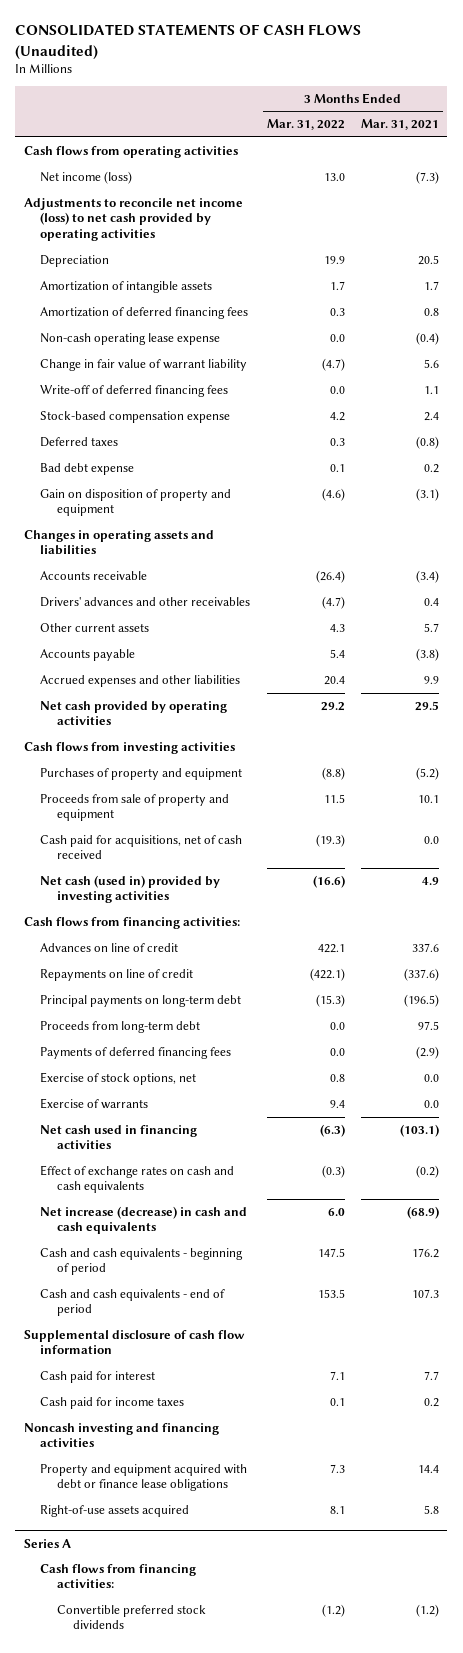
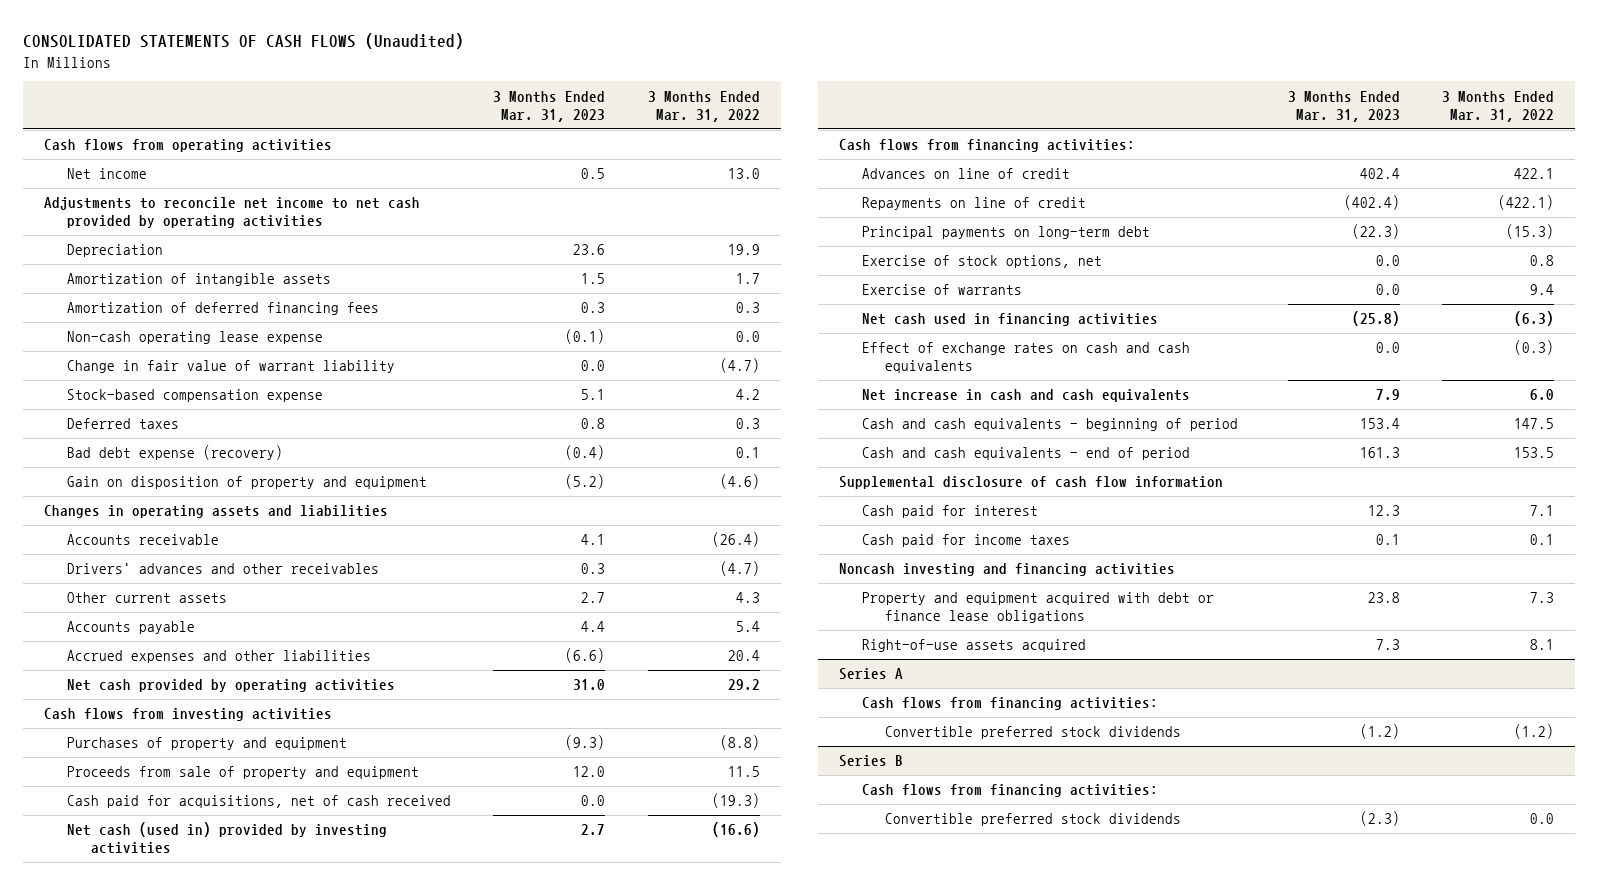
[361,119,440,131] Mar. 31, 2021 -> none
none -> [493,90,606,122] 3 Months Ended Mar. 31, 2023
[40,170,133,184] Net income (loss) -> [67,168,148,180] Net income
[23,197,243,241] Adjustments to reconcile net income (loss) to net cash provided by operating activities -> [44,197,421,229] Adjustments to reconcile net income to net cash provided by operating activities
[40,384,229,397] Write-off of deferred financing fees -> none
[40,462,135,475] Bad debt expense -> [67,445,284,461] Bad debt expense (recovery)
[40,1020,201,1033] Proceeds from long-term debt -> none
[40,1046,232,1059] Payments of deferred financing fees -> none
[40,1205,248,1235] Net increase (decrease) in cash and cash equivalents -> [862,389,1191,403] Net increase in cash and cash equivalents
none -> [838,755,903,768] Series B
none -> [862,784,1159,798] Cash flows from financing activities:
none -> [885,813,1182,827] Convertible preferred stock dividends

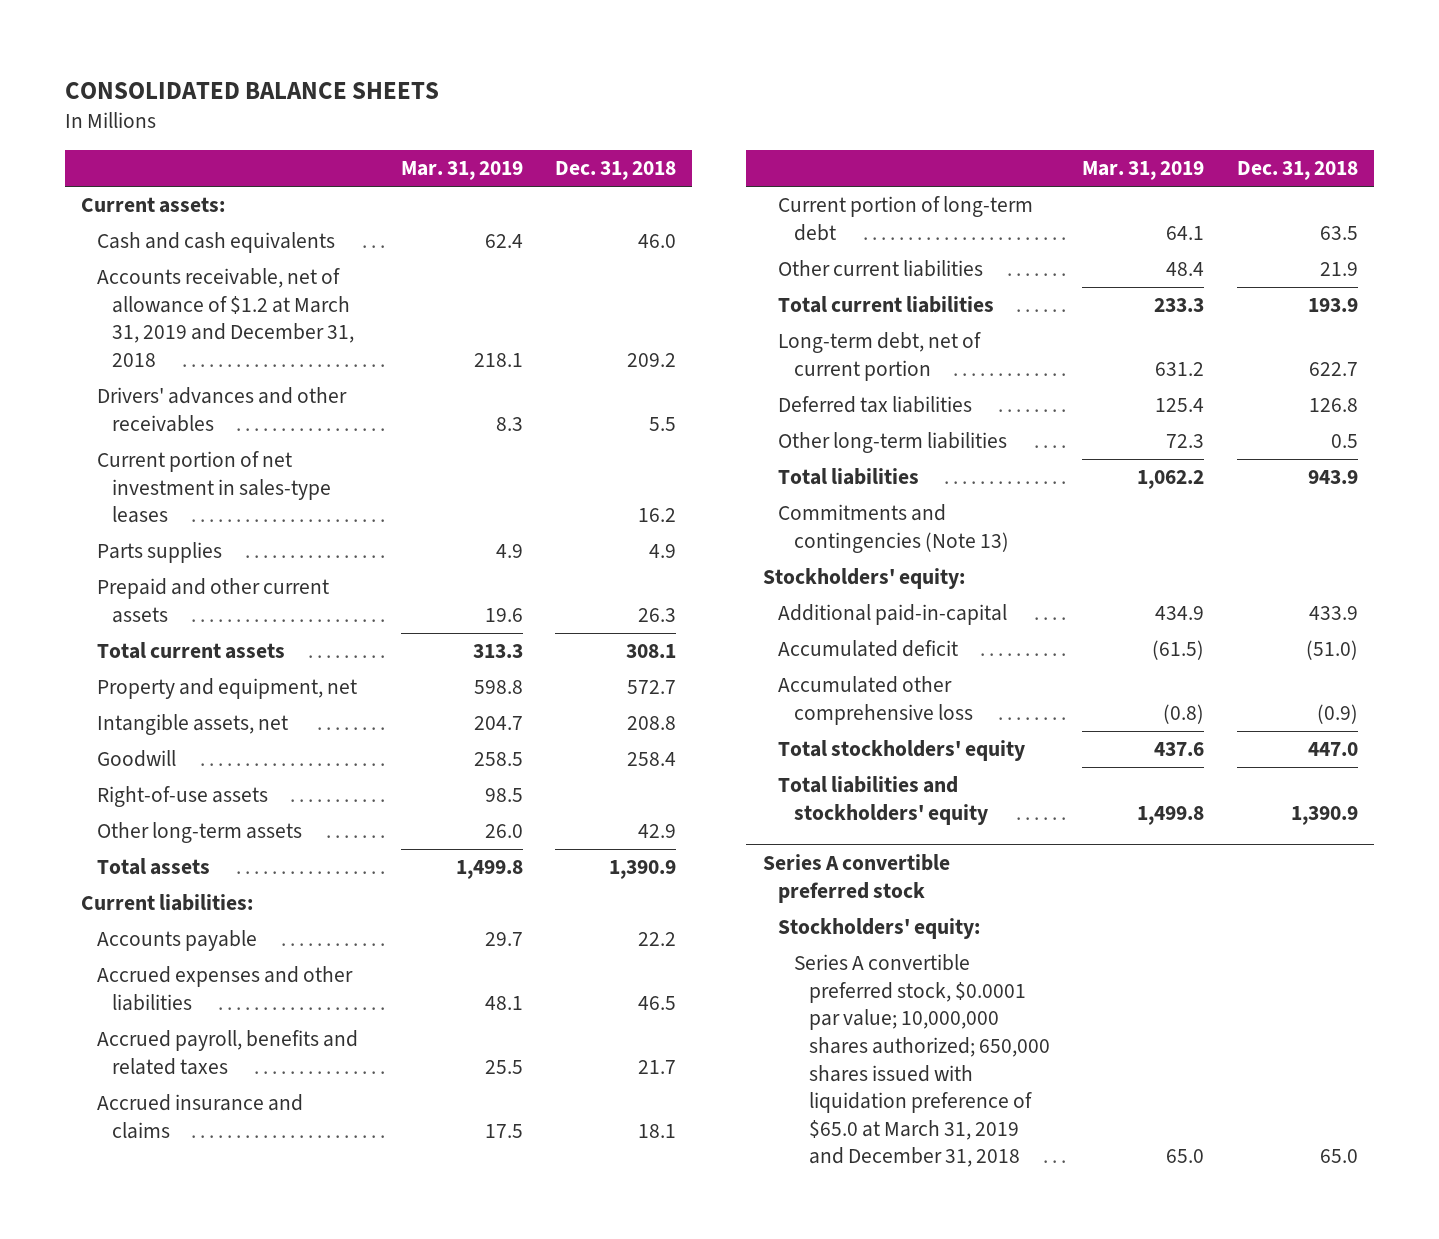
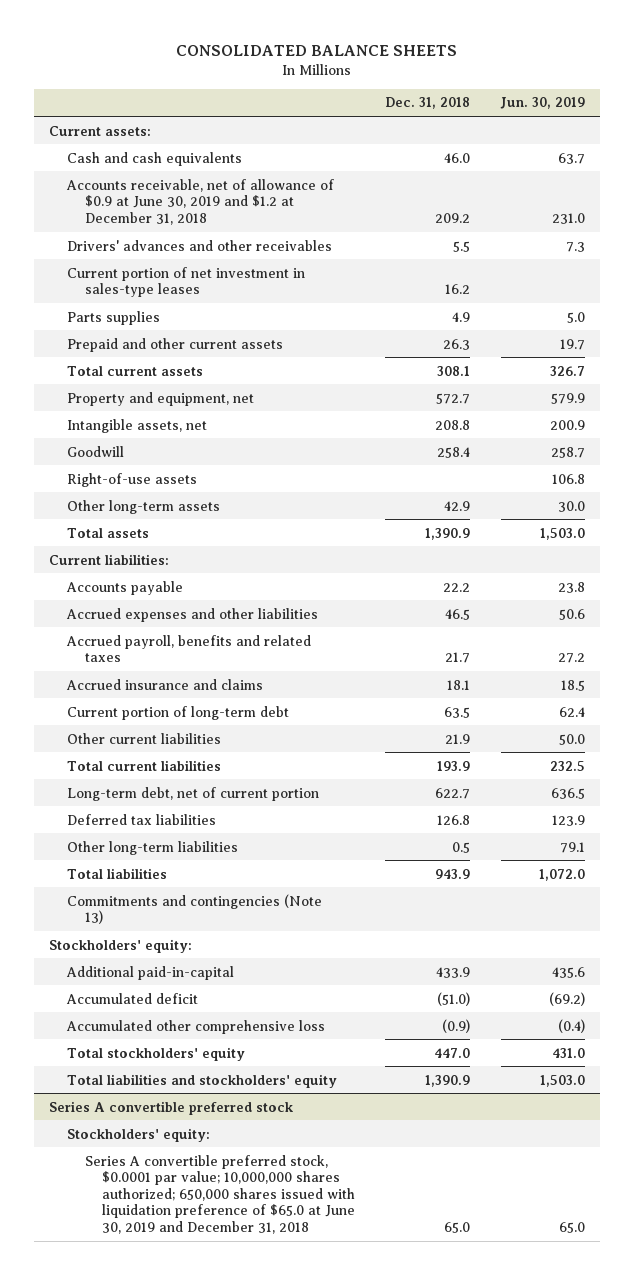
[400,161,523,181] Mar. 31, 2019 -> none
none -> [499,97,585,110] Jun. 30, 2019
[96,268,354,368] Accounts receivable, net of allowance of $1.2 at March 31, 2019 and December 31, 2018 -> [66,178,335,225] Accounts receivable, net of allowance of $0.9 at June 30, 2019 and $1.2 at December 31, 2018
[793,954,1050,1168] Series A convertible preferred stock, $0.0001 par value; 10,000,000 shares authorized; 650,000 shares issued with liquidation preference of $65.0 at March 31, 2019 and December 31, 2018 -> [84,1154,356,1235] Series A convertible preferred stock, $0.0001 par value; 10,000,000 shares authorized; 650,000 shares issued with liquidation preference of $65.0 at June 30, 2019 and December 31, 2018

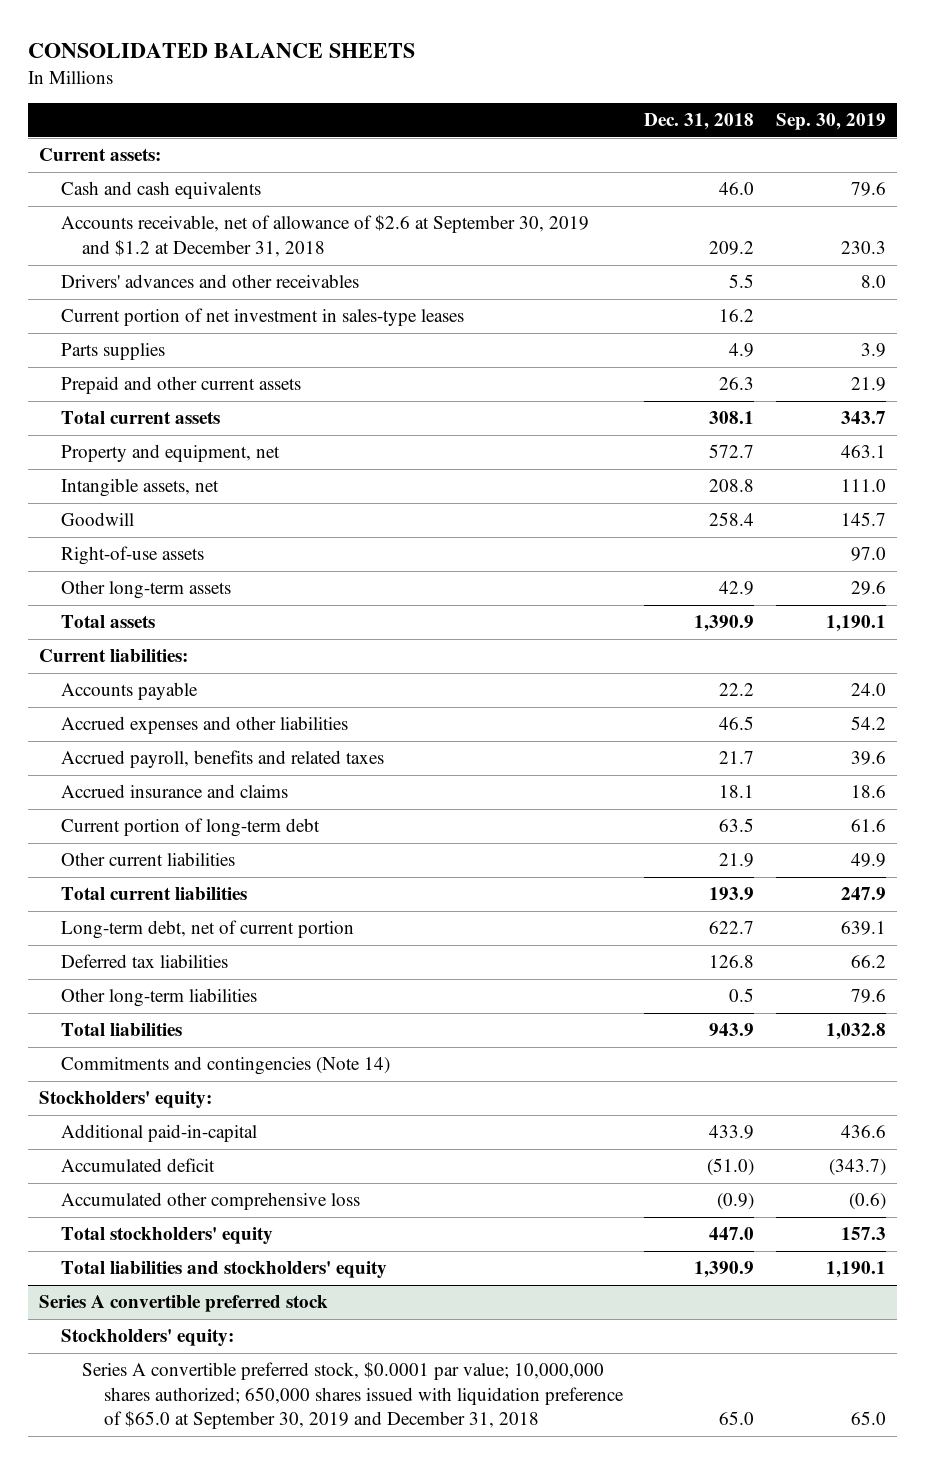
[499,97,585,110] Jun. 30, 2019 -> none
none -> [776,112,887,130] Sep. 30, 2019
[66,178,335,225] Accounts receivable, net of allowance of $0.9 at June 30, 2019 and $1.2 at December 31, 2018 -> [60,215,589,257] Accounts receivable, net of allowance of $2.6 at September 30, 2019 and $1.2 at December 31, 2018
[67,893,323,925] Commitments and contingencies (Note 13) -> [60,1056,390,1076] Commitments and contingencies (Note 14)
[84,1154,356,1235] Series A convertible preferred stock, $0.0001 par value; 10,000,000 shares authorized; 650,000 shares issued with liquidation preference of $65.0 at June 30, 2019 and December 31, 2018 -> [82,1362,624,1430] Series A convertible preferred stock, $0.0001 par value; 10,000,000 shares authorized; 650,000 shares issued with liquidation preference of $65.0 at September 30, 2019 and December 31, 2018

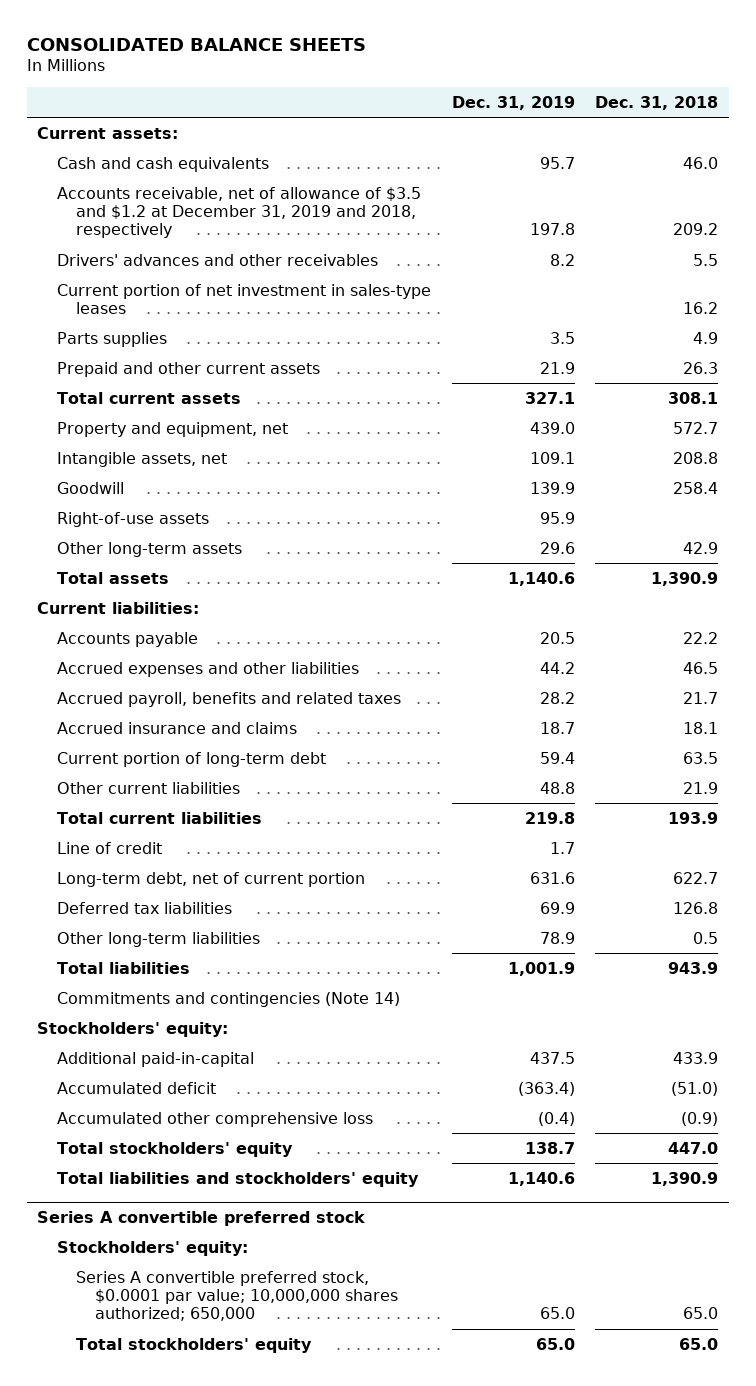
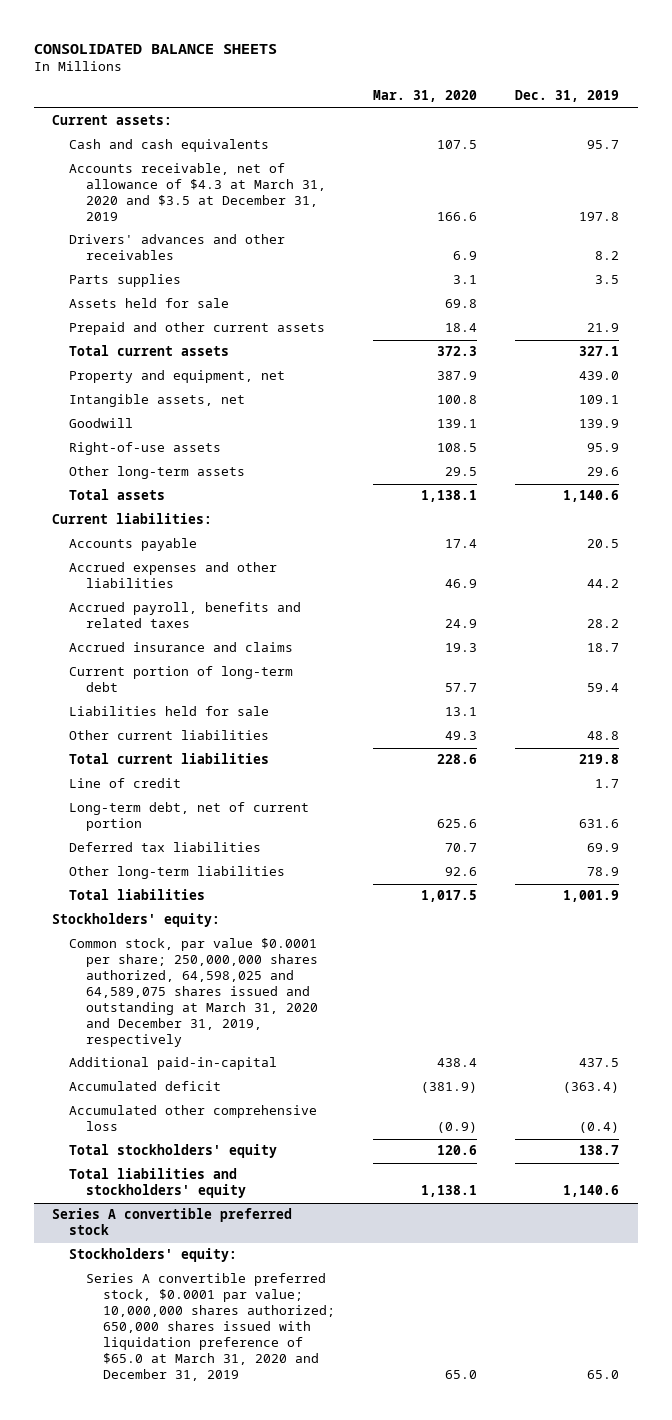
[595,95,719,110] Dec. 31, 2018 -> none
none -> [373,90,478,103] Mar. 31, 2020
[56,186,421,239] Accounts receivable, net of allowance of $3.5 and $1.2 at December 31, 2019 and 2018, respectively -> [69,163,327,222] Accounts receivable, net of allowance of $4.3 at March 31, 2020 and $3.5 at December 31, 2019
[56,283,431,314] Current portion of net investment in sales-type leases -> none
none -> [69,298,230,309] Assets held for sale
none -> [69,706,270,717] Liabilities held for sale
[56,991,400,1007] Commitments and contingencies (Note 14) -> none
none -> [69,938,319,1048] Common stock, par value $0.0001 per share; 250,000,000 shares authorized, 64,598,025 and 64,589,075 shares issued and outstanding at March 31, 2020 and December 31, 2019, respectively
[76,1337,313,1353] Total stockholders' equity -> none
[76,1270,399,1322] Series A convertible preferred stock, $0.0001 par value; 10,000,000 shares authorized; 650,000 -> [86,1273,336,1382] Series A convertible preferred stock, $0.0001 par value; 10,000,000 shares authorized; 650,000 shares issued with liquidation preference of $65.0 at March 31, 2020 and December 31, 2019

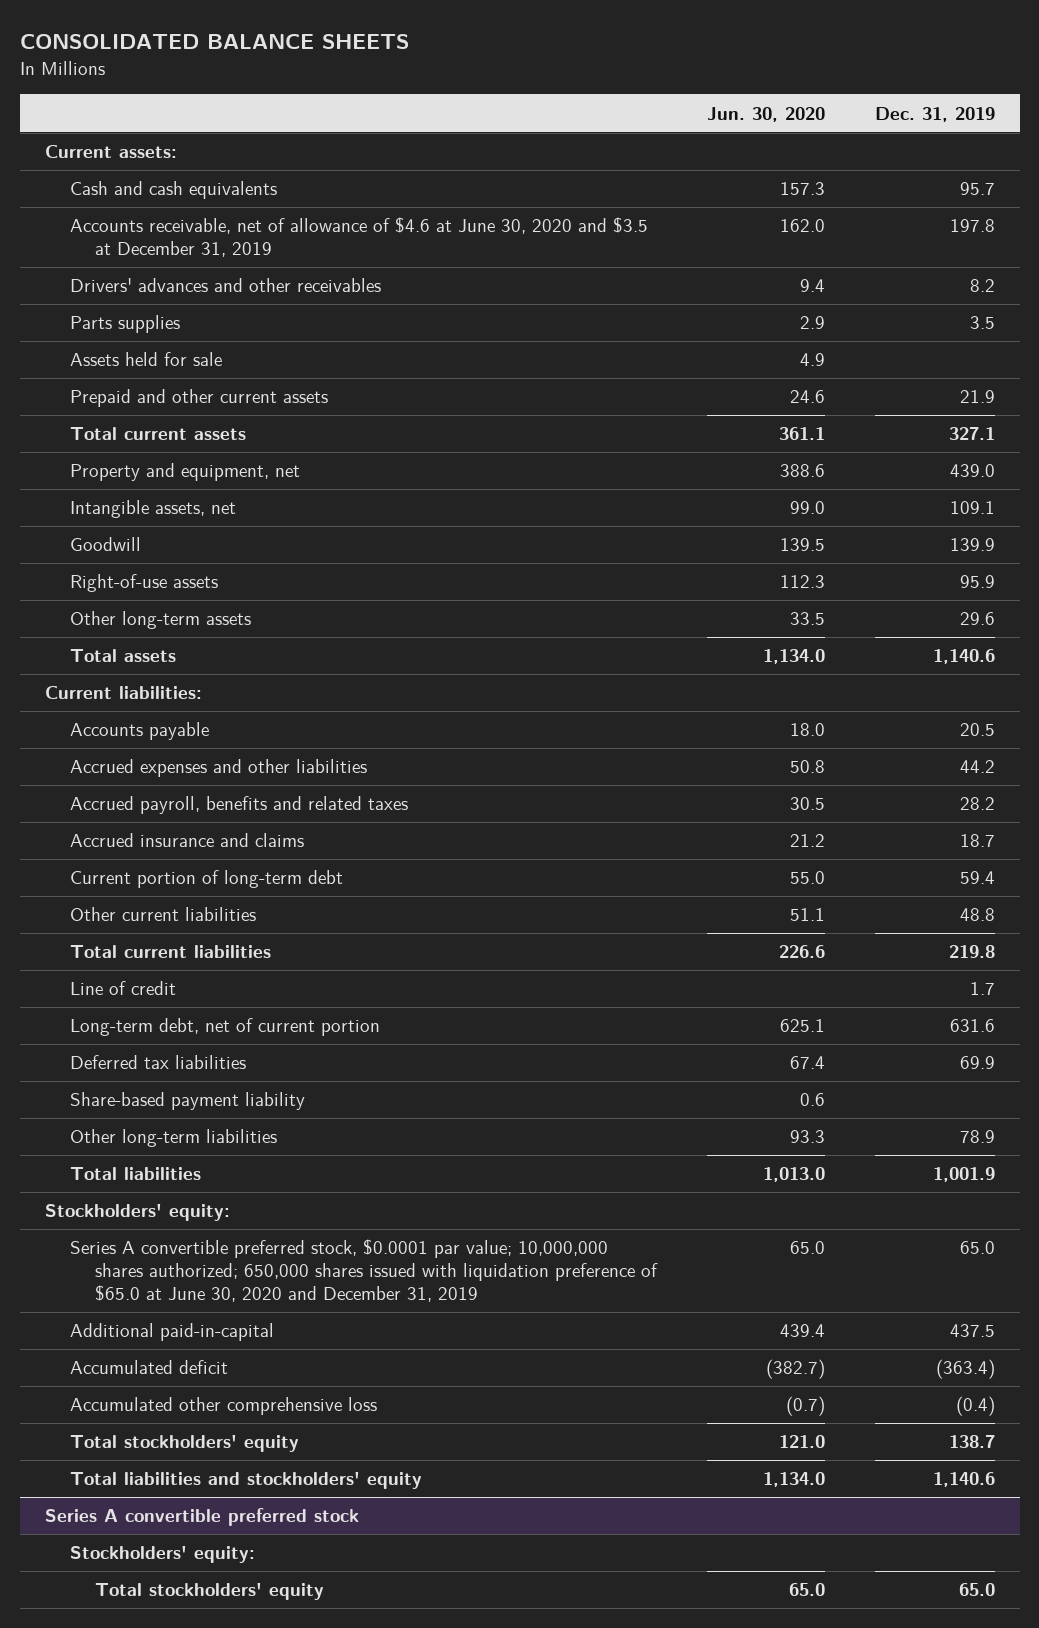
[373,90,478,103] Mar. 31, 2020 -> none
none -> [706,106,825,122] Jun. 30, 2020
[69,163,327,222] Accounts receivable, net of allowance of $4.3 at March 31, 2020 and $3.5 at December 31, 2019 -> [69,217,648,258] Accounts receivable, net of allowance of $4.6 at June 30, 2020 and $3.5 at December 31, 2019
[69,706,270,717] Liabilities held for sale -> none
none -> [69,1092,305,1111] Share-based payment liability
[69,938,319,1048] Common stock, par value $0.0001 per share; 250,000,000 shares authorized, 64,598,025 and 64,589,075 shares issued and outstanding at March 31, 2020 and December 31, 2019, respectively -> none
none -> [69,1239,659,1303] Series A convertible preferred stock, $0.0001 par value; 10,000,000 shares authorized; 650,000 shares issued with liquidation preference of $65.0 at June 30, 2020 and December 31, 2019
[86,1273,336,1382] Series A convertible preferred stock, $0.0001 par value; 10,000,000 shares authorized; 650,000 shares issued with liquidation preference of $65.0 at March 31, 2020 and December 31, 2019 -> none
none -> [95,1583,325,1601] Total stockholders' equity

